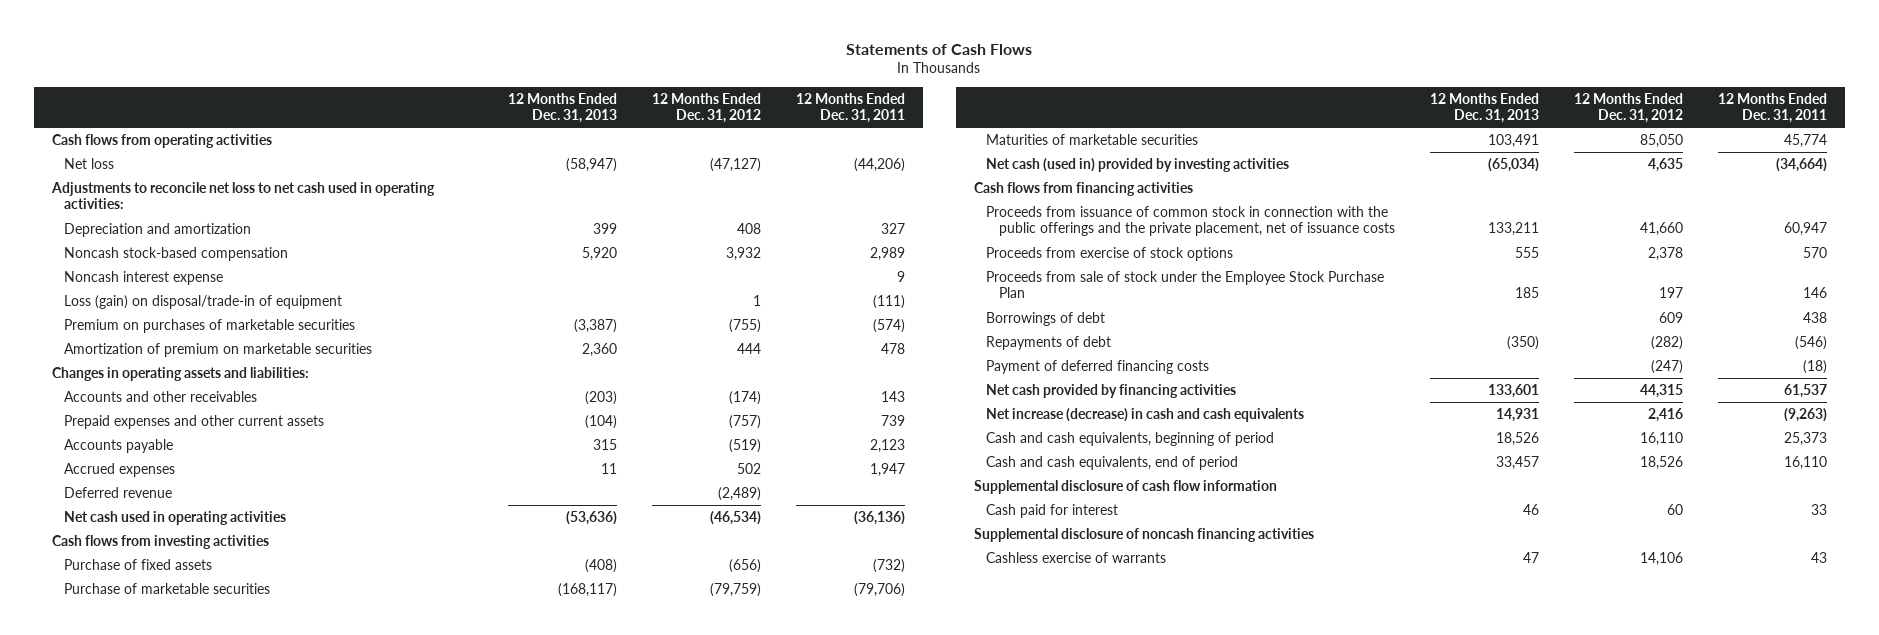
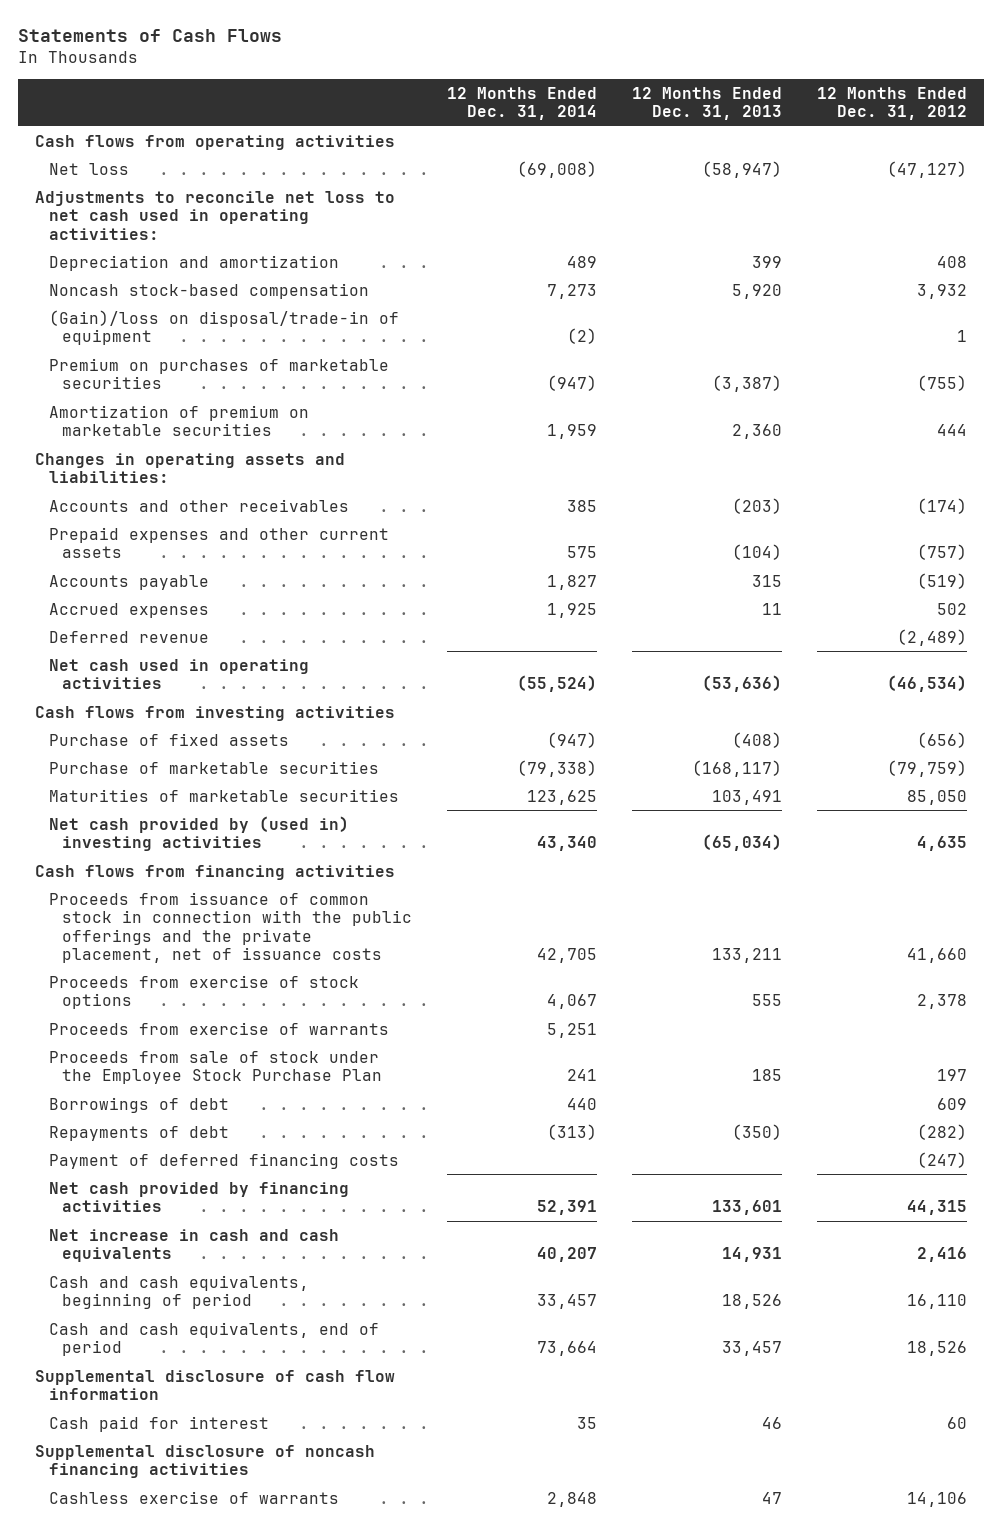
[795,92,905,123] 12 Months Ended Dec. 31, 2011 -> none
none -> [446,86,597,121] 12 Months Ended Dec. 31, 2014
[64,271,224,286] Noncash interest expense -> none
[64,295,343,310] Loss (gain) on disposal/trade-in of equipment -> [48,309,399,346] (Gain)/loss on disposal/trade-in of equipment
[986,158,1290,173] Net cash (used in) provided by investing activities -> [48,815,349,852] Net cash provided by (used in) investing activities
none -> [48,1021,389,1035] Proceeds from exercise of warrants
[986,408,1305,423] Net increase (decrease) in cash and cash equivalents -> [48,1228,339,1263] Net increase in cash and cash equivalents

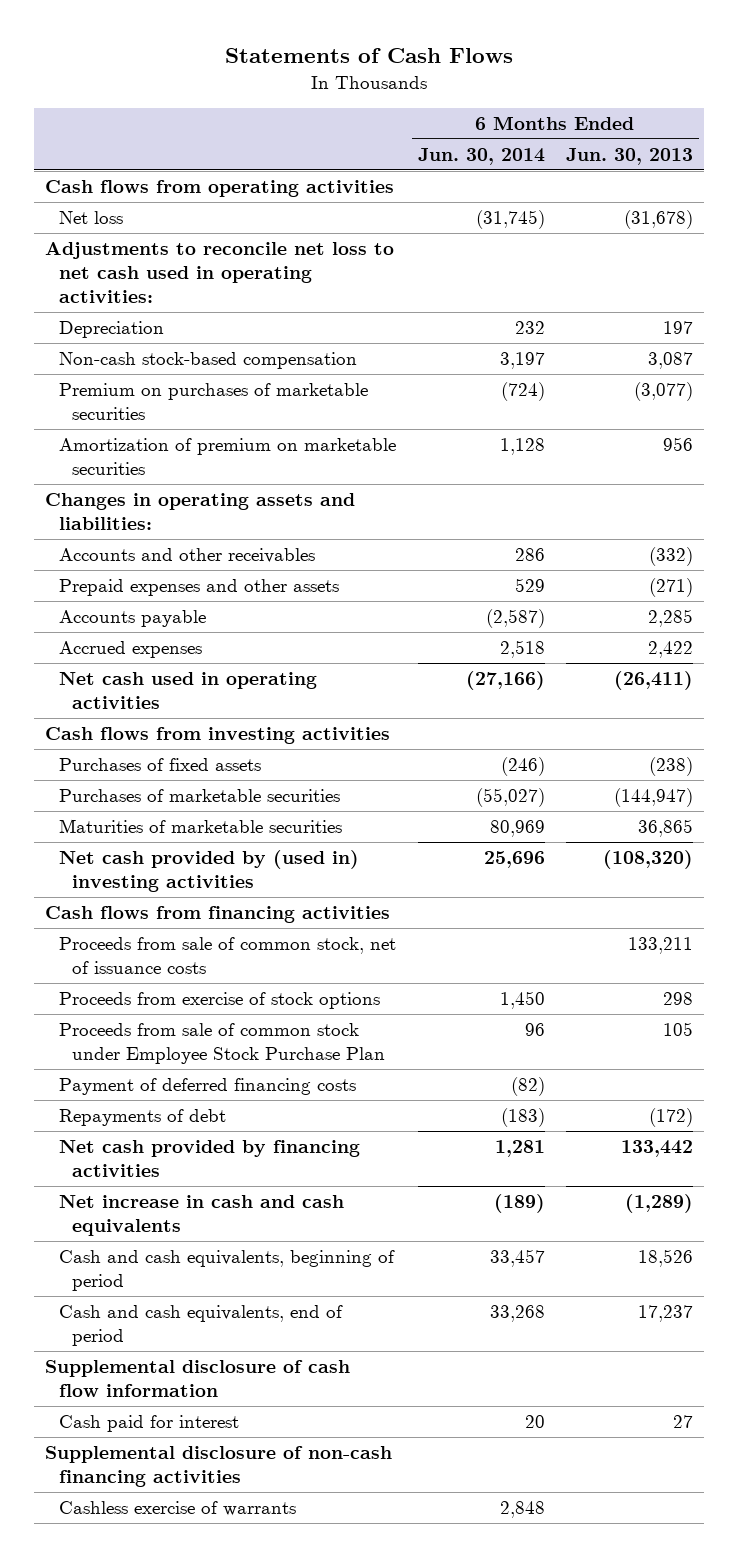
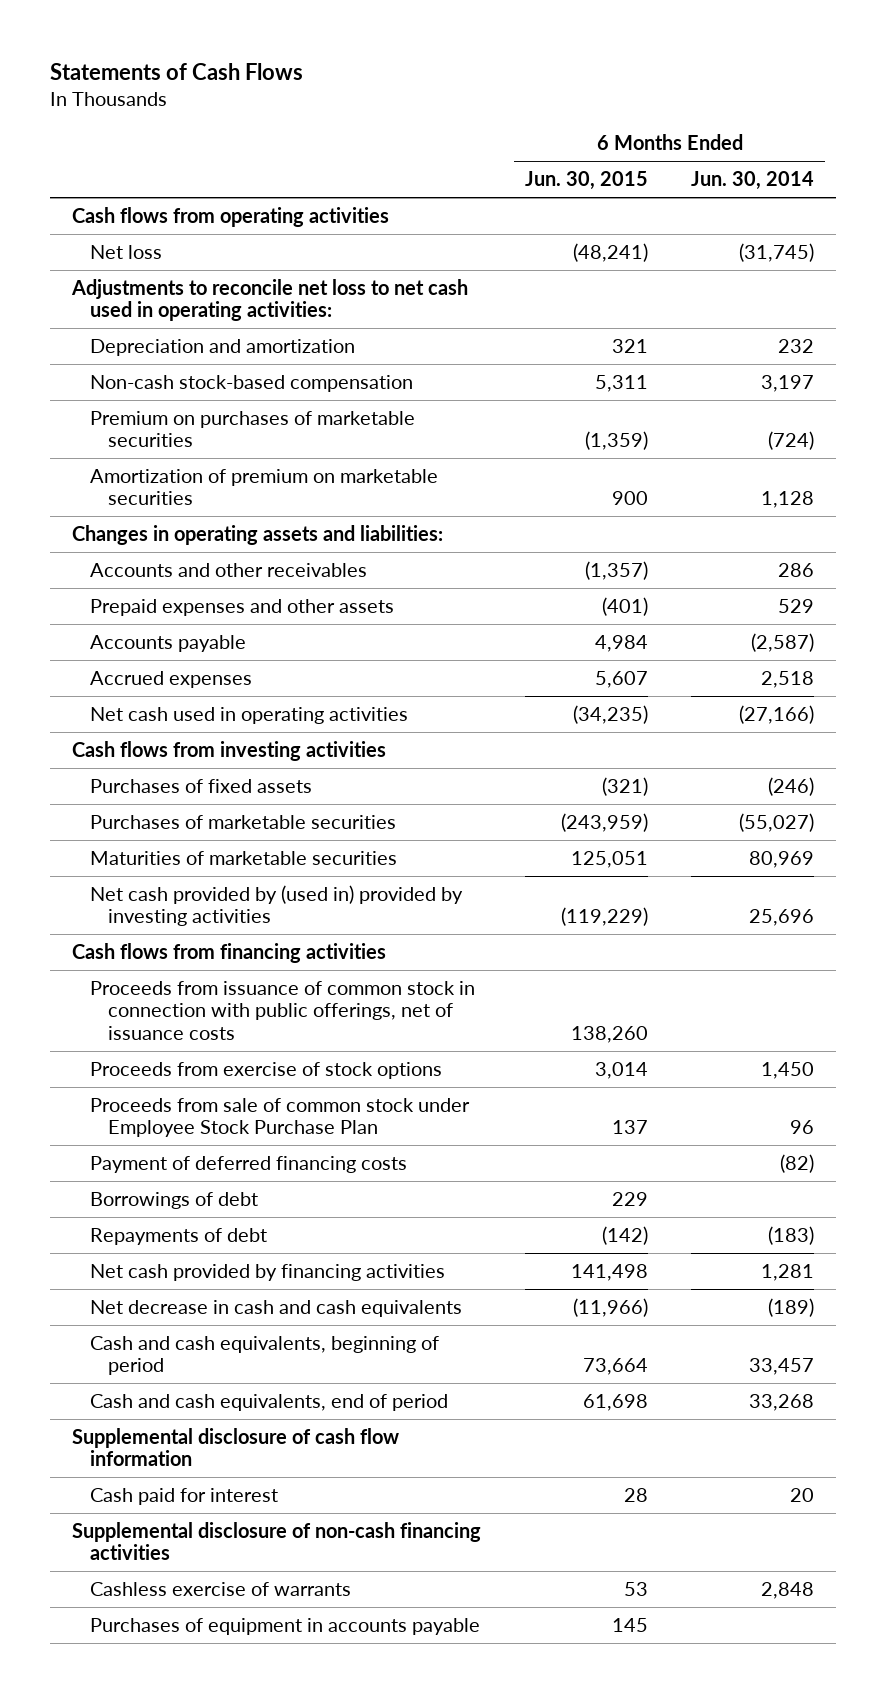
[566,147,694,165] Jun. 30, 2013 -> none
none -> [524,171,648,191] Jun. 30, 2015
[58,320,164,338] Depreciation -> [89,338,355,356] Depreciation and amortization
[58,849,359,893] Net cash provided by (used in) investing activities -> [89,884,463,927] Net cash provided by (used in) provided by investing activities
[58,936,396,975] Proceeds from sale of common stock, net of issuance costs -> [89,980,475,1040] Proceeds from issuance of common stock in connection with public offerings, net of issuance costs
none -> [89,1191,258,1209] Borrowings of debt
[58,1194,344,1237] Net increase in cash and cash equivalents -> [89,1299,462,1317] Net decrease in cash and cash equivalents
none -> [89,1617,480,1635] Purchases of equipment in accounts payable

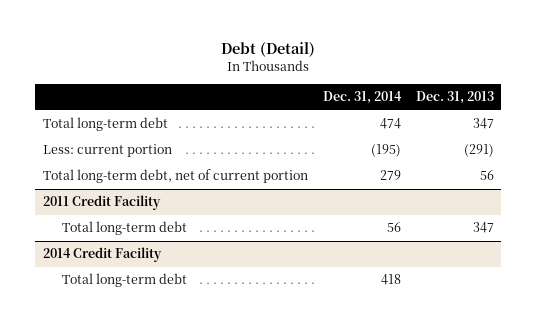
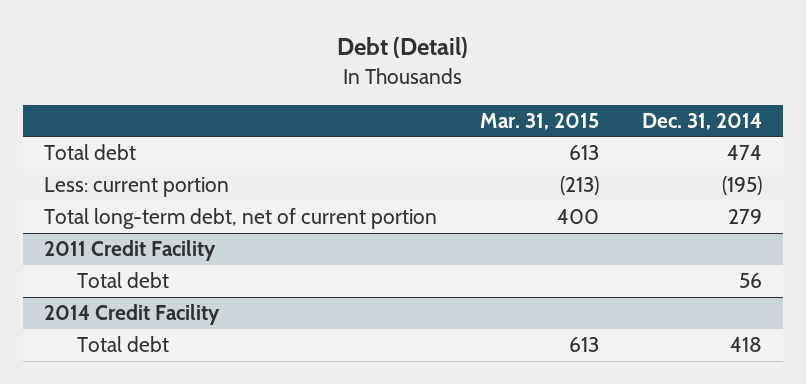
[415,91,494,105] Dec. 31, 2013 -> none
none -> [479,112,599,130] Mar. 31, 2015
[42,117,168,132] Total long-term debt -> [44,144,137,161] Total debt
[62,221,188,236] Total long-term debt -> [77,272,170,289] Total debt
[62,273,188,288] Total long-term debt -> [77,336,170,353] Total debt

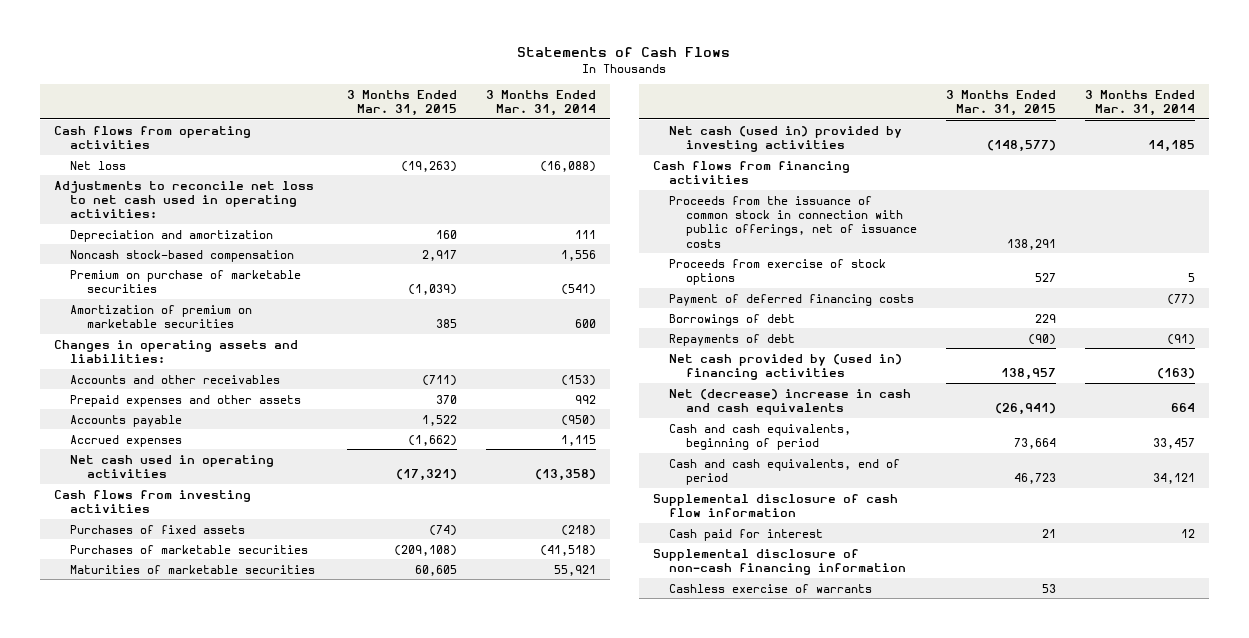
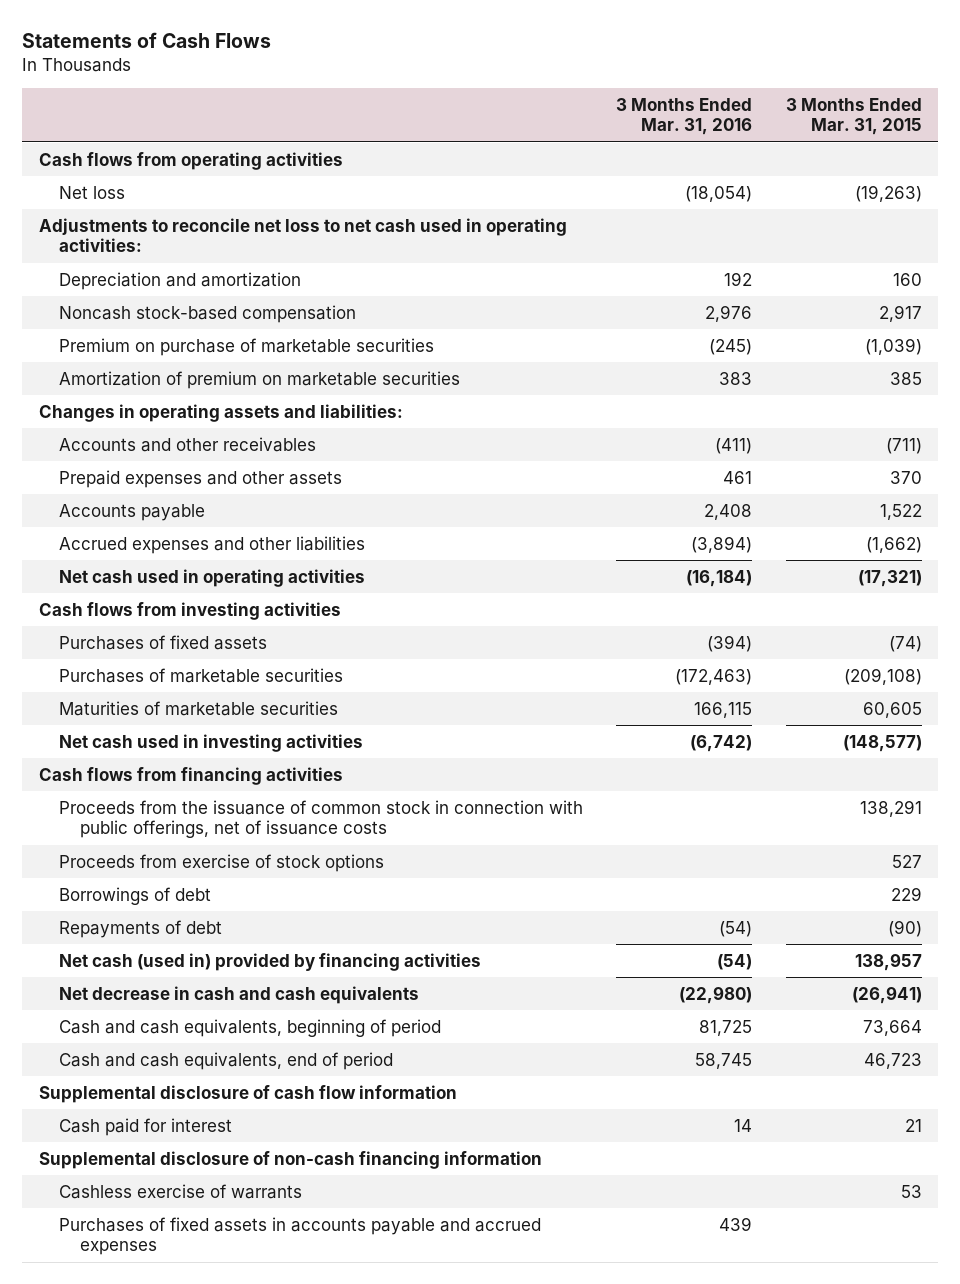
[485,89,596,117] 3 Months Ended Mar. 31, 2014 -> none
none -> [616,97,753,136] 3 Months Ended Mar. 31, 2016
[70,434,183,447] Accrued expenses -> [59,535,366,554] Accrued expenses and other liabilities
[669,125,903,152] Net cash (used in) provided by investing activities -> [59,733,364,752] Net cash used in investing activities
[669,293,915,306] Payment of deferred financing costs -> none
[669,353,903,380] Net cash provided by (used in) financing activities -> [59,952,482,971] Net cash (used in) provided by financing activities
[669,388,912,415] Net (decrease) increase in cash and cash equivalents -> [59,985,420,1004] Net decrease in cash and cash equivalents
none -> [59,1216,542,1256] Purchases of fixed assets in accounts payable and accrued expenses

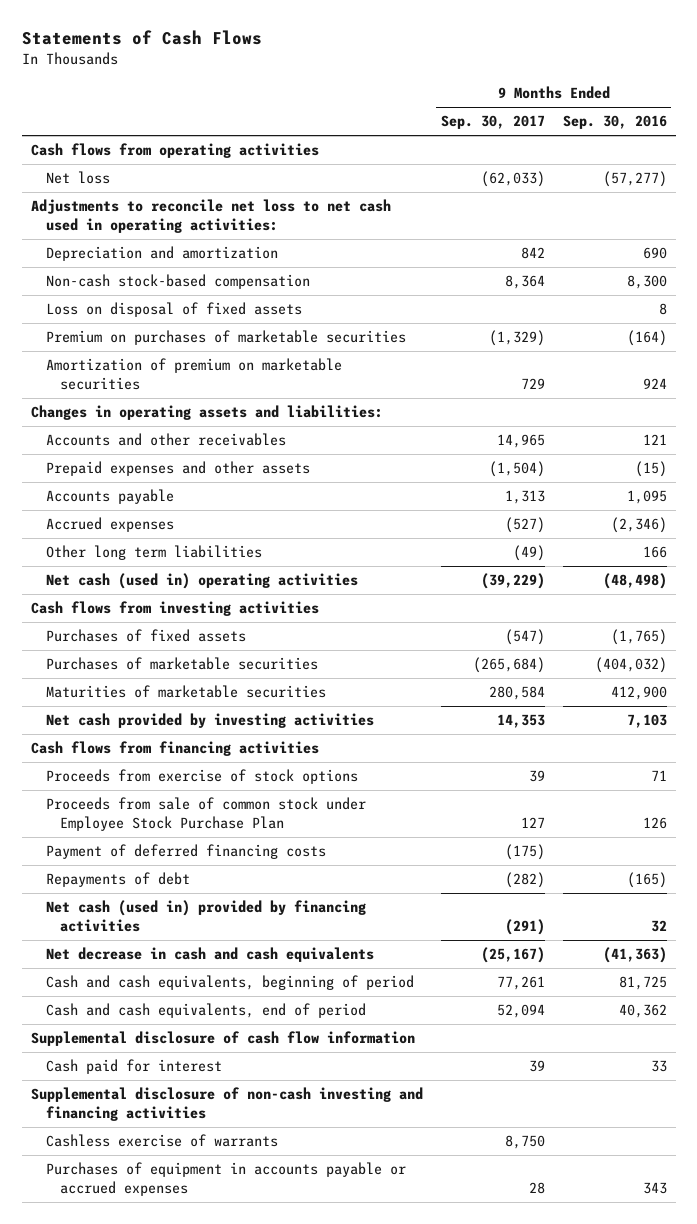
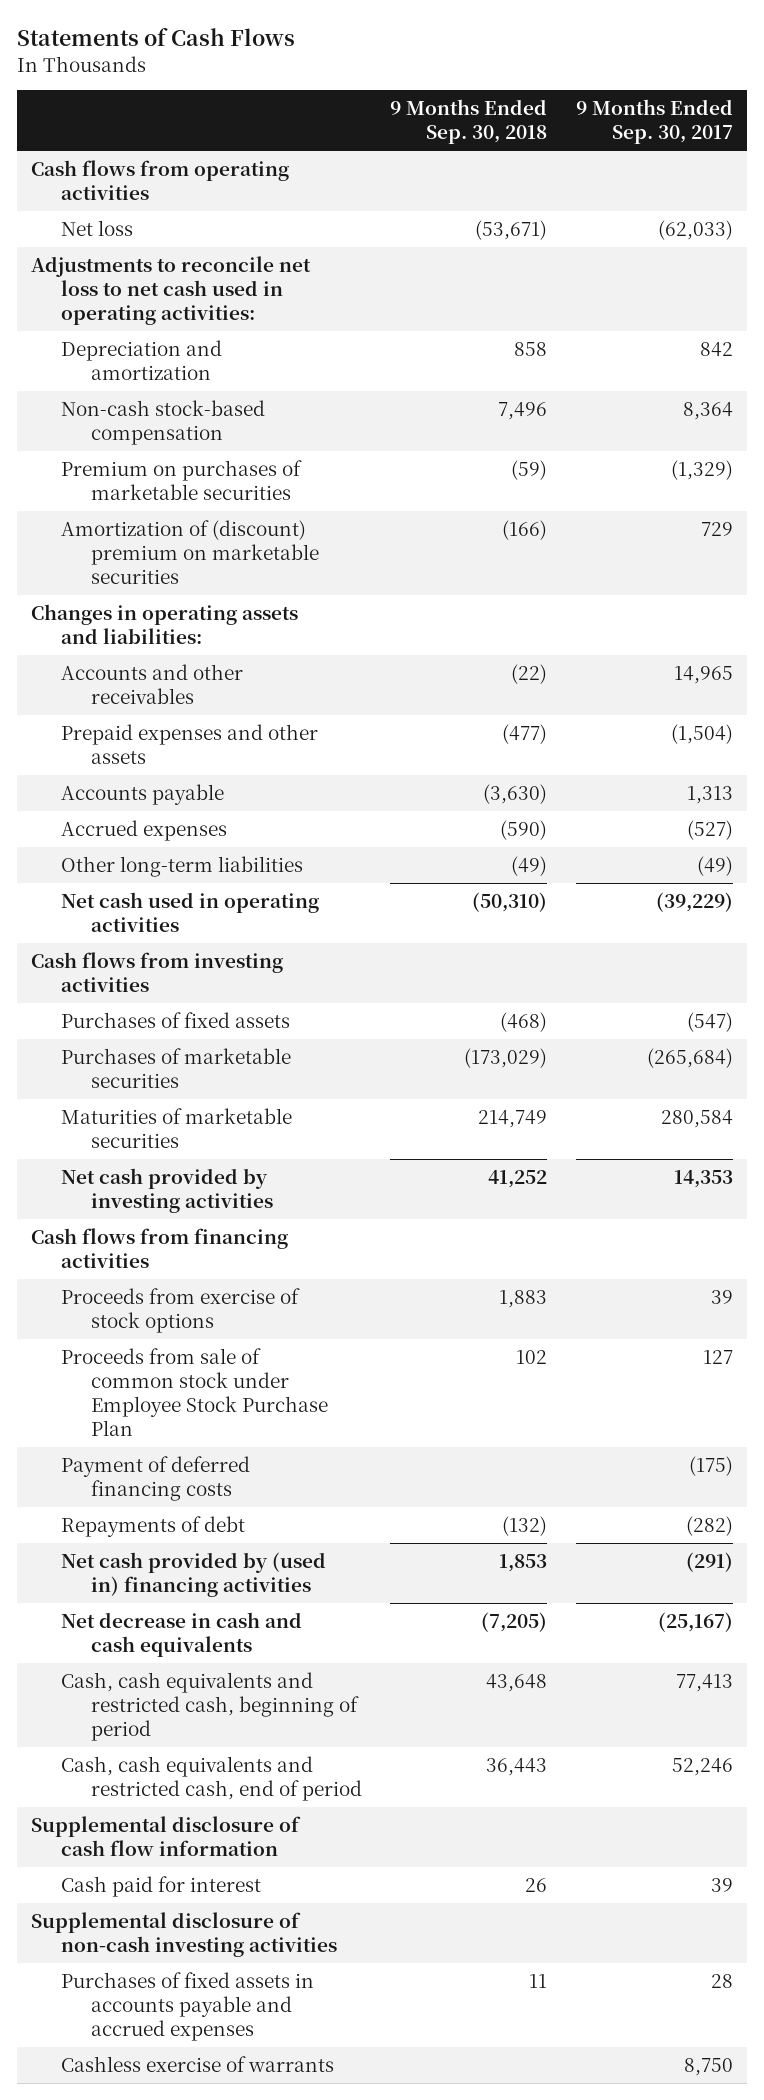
[562,115,667,130] Sep. 30, 2016 -> none
none -> [390,99,548,145] 9 Months Ended Sep. 30, 2018
[45,302,302,318] Loss on disposal of fixed assets -> none
[45,358,342,391] Amortization of premium on marketable securities -> [61,519,319,584] Amortization of (discount) premium on marketable securities
[45,545,262,561] Other long term liabilities -> [61,855,304,877] Other long-term liabilities
[45,573,358,590] Net cash (used in) operating activities -> [61,891,320,932] Net cash used in operating activities
[45,900,366,933] Net cash (used in) provided by financing activities -> [61,1551,327,1597] Net cash provided by (used in) financing activities
[45,975,414,991] Cash and cash equivalents, beginning of period -> [61,1671,359,1741] Cash, cash equivalents and restricted cash, beginning of period
[496,976,545,991] 77,261 -> [675,1673,733,1692] 77,413
[45,1003,366,1019] Cash and cash equivalents, end of period -> [61,1755,362,1801] Cash, cash equivalents and restricted cash, end of period
[496,1004,545,1019] 52,094 -> [671,1757,733,1776] 52,246
[30,1087,423,1122] Supplemental disclosure of non-cash investing and financing activities -> [31,1911,338,1957] Supplemental disclosure of non-cash investing activities
none -> [61,1971,315,2041] Purchases of fixed assets in accounts payable and accrued expenses
[45,1162,406,1197] Purchases of equipment in accounts payable or accrued expenses -> none

